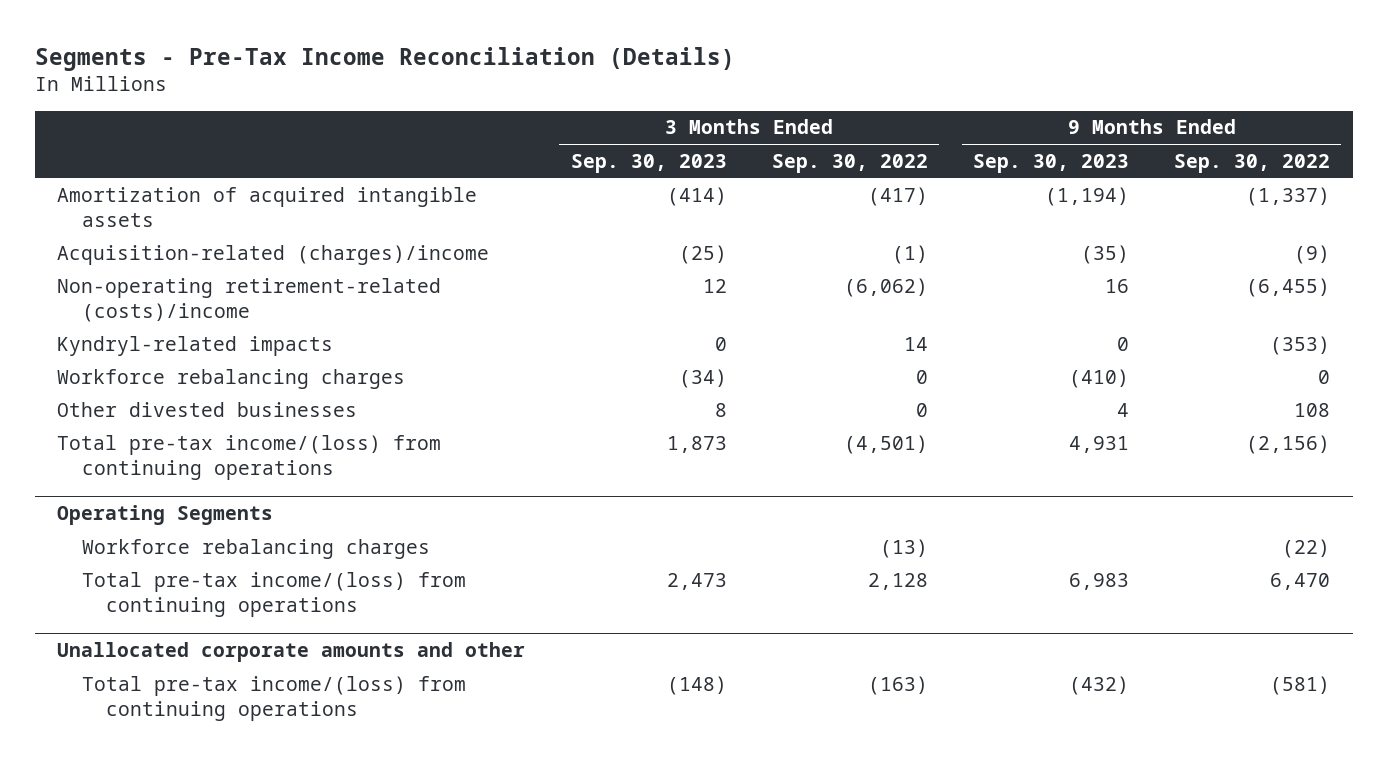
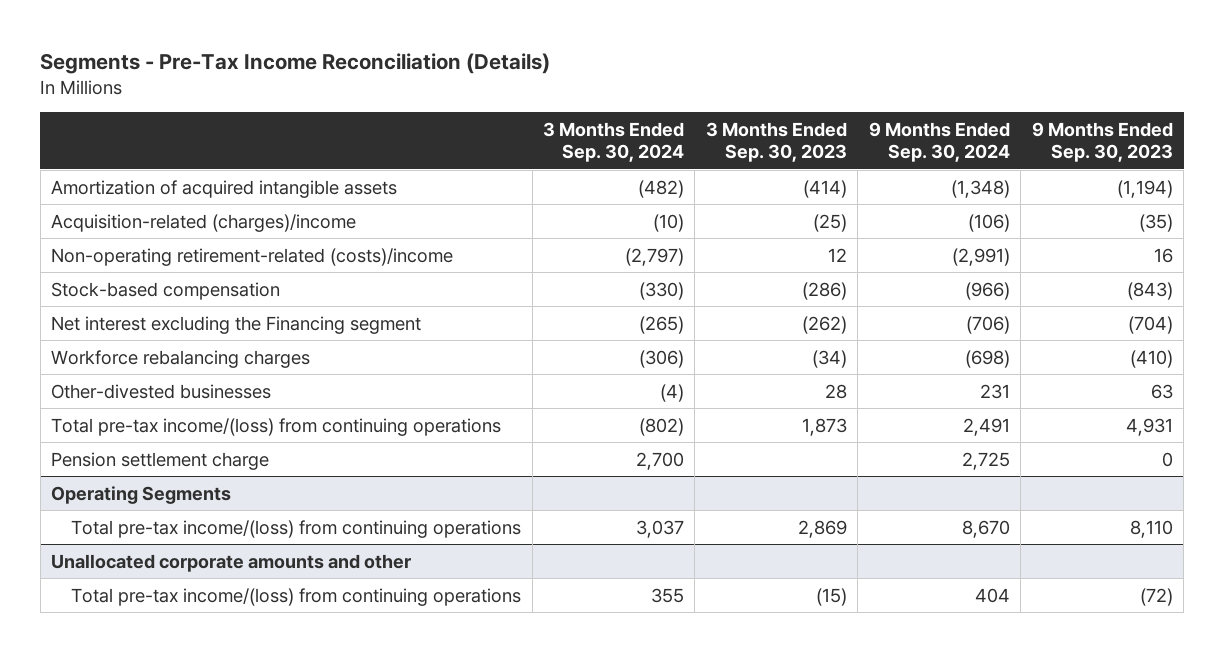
[771,153,928,173] Sep. 30, 2022 -> none
[1174,153,1331,173] Sep. 30, 2022 -> none
none -> [542,121,684,163] 3 Months Ended Sep. 30, 2024
none -> [868,121,1010,163] 9 Months Ended Sep. 30, 2024
[57,335,334,356] Kyndryl-related impacts -> none
none -> [51,281,281,300] Stock-based compensation
none -> [51,315,422,334] Net interest excluding the Financing segment
[57,401,358,417] Other divested businesses -> [51,383,272,399] Other-divested businesses
[714,402,727,417] 8 -> [824,383,847,399] 28
[1116,402,1129,417] 4 -> [1150,383,1173,399] 63
none -> [51,451,270,470] Pension settlement charge
[81,538,430,559] Workforce rebalancing charges -> none
[666,572,727,590] 2,473 -> [797,519,847,538] 2,869
[1068,572,1129,590] 6,983 -> [1129,519,1173,538] 8,110
[666,675,727,695] (148) -> [815,587,847,606] (15)
[1068,675,1129,695] (432) -> [1139,587,1173,606] (72)

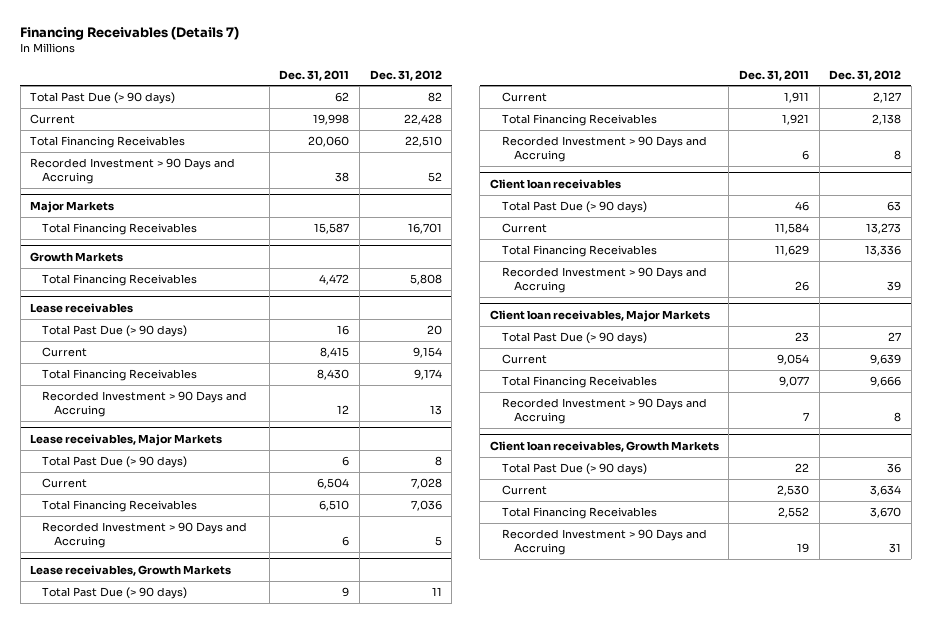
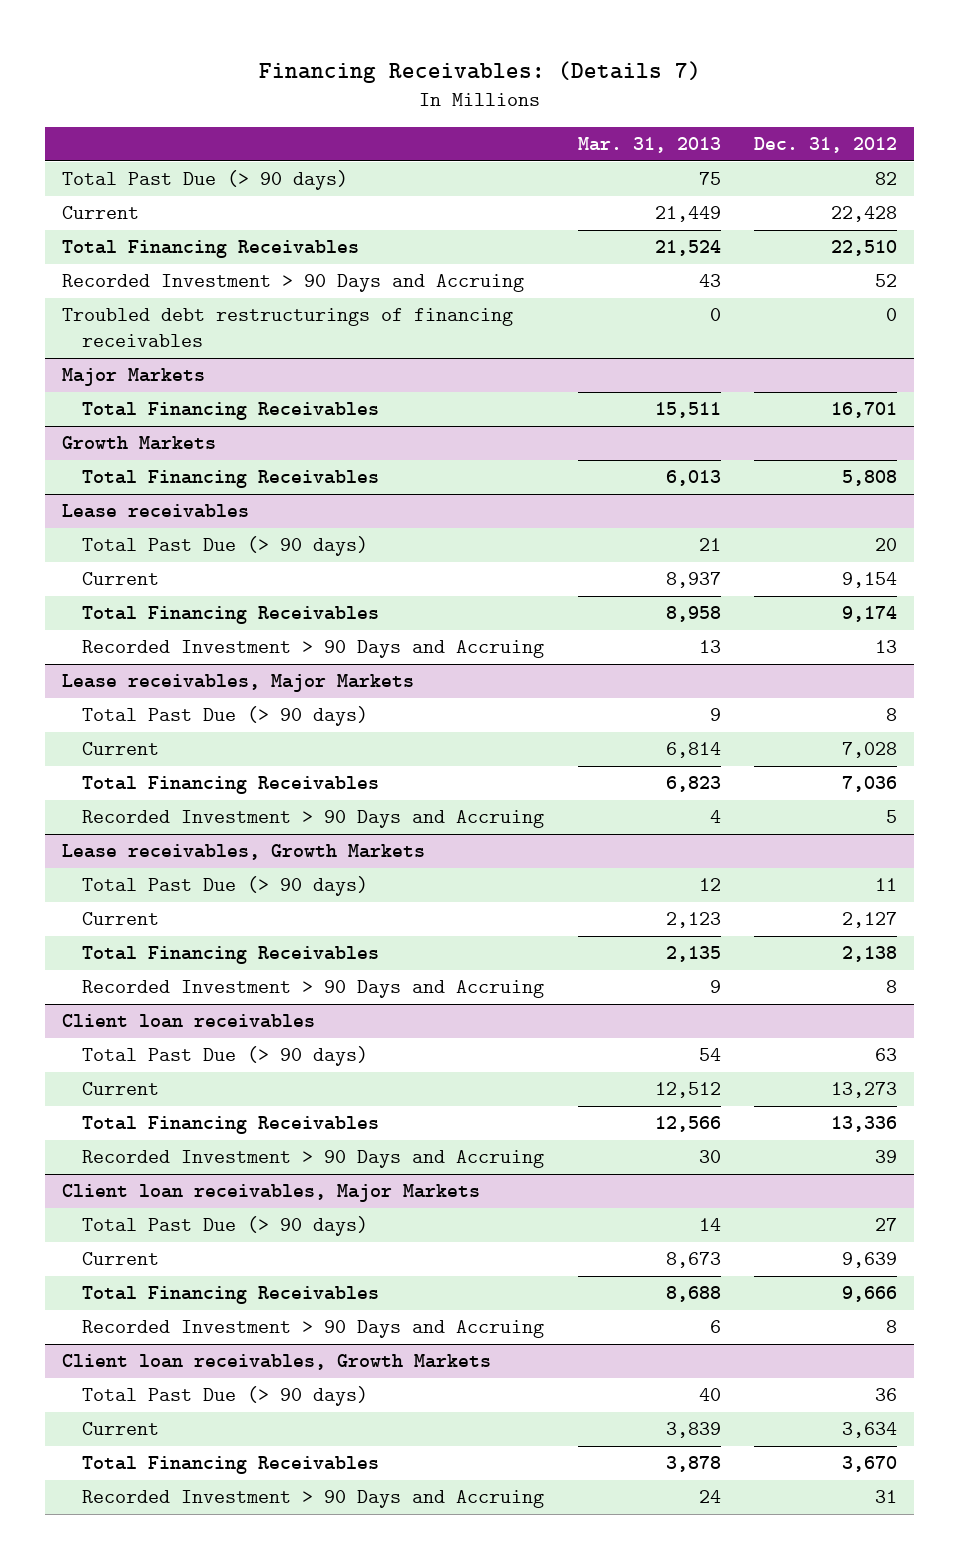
[20,26,240,41] Financing Receivables (Details 7) -> [258,60,701,83] Financing Receivables: (Details 7)
[279,69,350,81] Dec. 31, 2011 -> none
none -> [577,137,721,154] Mar. 31, 2013
none -> [62,308,514,348] Troubled debt restructurings of financing receivables

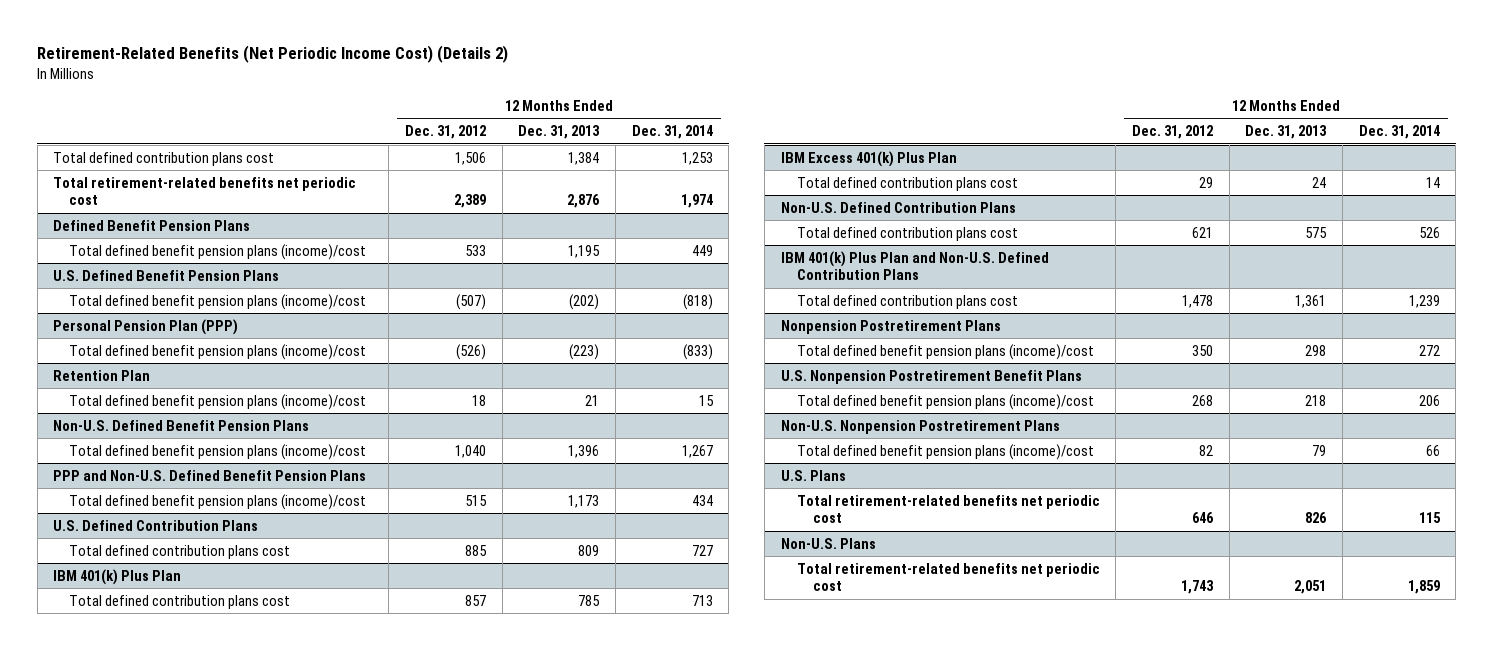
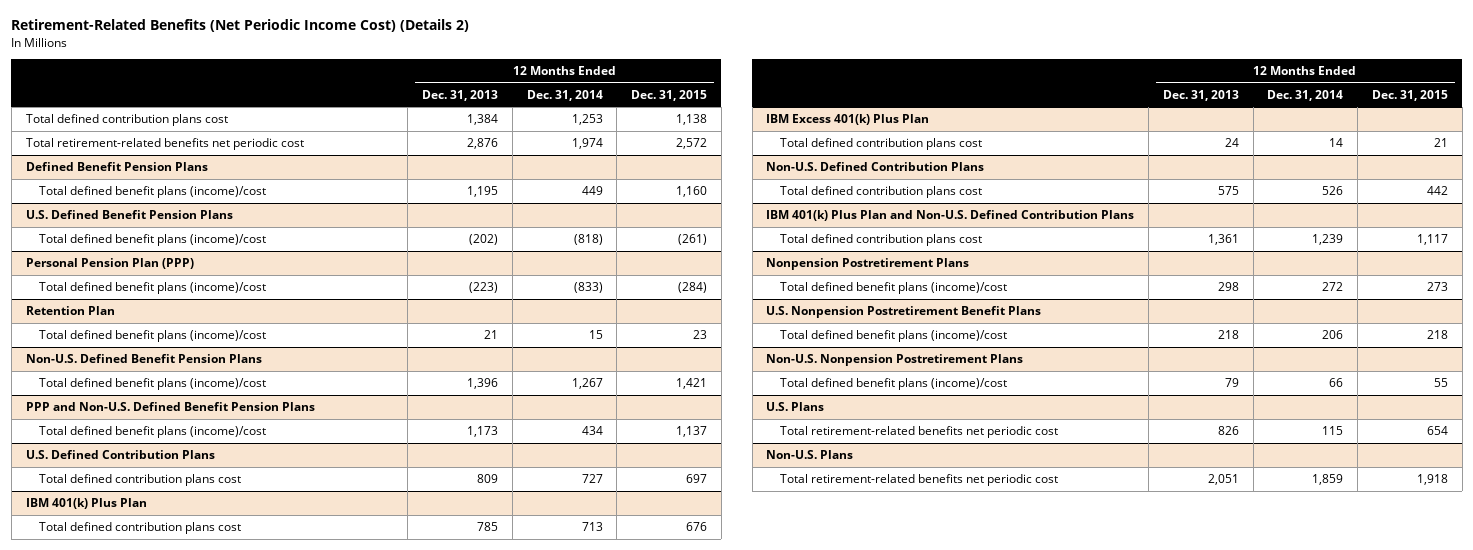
[404,124,486,139] Dec. 31, 2012 -> none
none -> [631,89,708,101] Dec. 31, 2015
[69,243,367,260] Total defined benefit pension plans (income)/cost -> [38,186,266,199] Total defined benefit plans (income)/cost
[69,293,367,310] Total defined benefit pension plans (income)/cost -> [38,234,266,247] Total defined benefit plans (income)/cost
[69,343,367,360] Total defined benefit pension plans (income)/cost -> [38,282,266,295] Total defined benefit plans (income)/cost
[69,393,367,410] Total defined benefit pension plans (income)/cost -> [38,330,266,343] Total defined benefit plans (income)/cost
[69,443,367,460] Total defined benefit pension plans (income)/cost -> [38,378,266,391] Total defined benefit plans (income)/cost
[69,493,367,510] Total defined benefit pension plans (income)/cost -> [38,426,266,439] Total defined benefit plans (income)/cost
[796,343,1094,360] Total defined benefit pension plans (income)/cost -> [779,282,1007,295] Total defined benefit plans (income)/cost
[796,393,1094,410] Total defined benefit pension plans (income)/cost -> [779,330,1007,343] Total defined benefit plans (income)/cost
[796,443,1094,460] Total defined benefit pension plans (income)/cost -> [779,378,1007,391] Total defined benefit plans (income)/cost

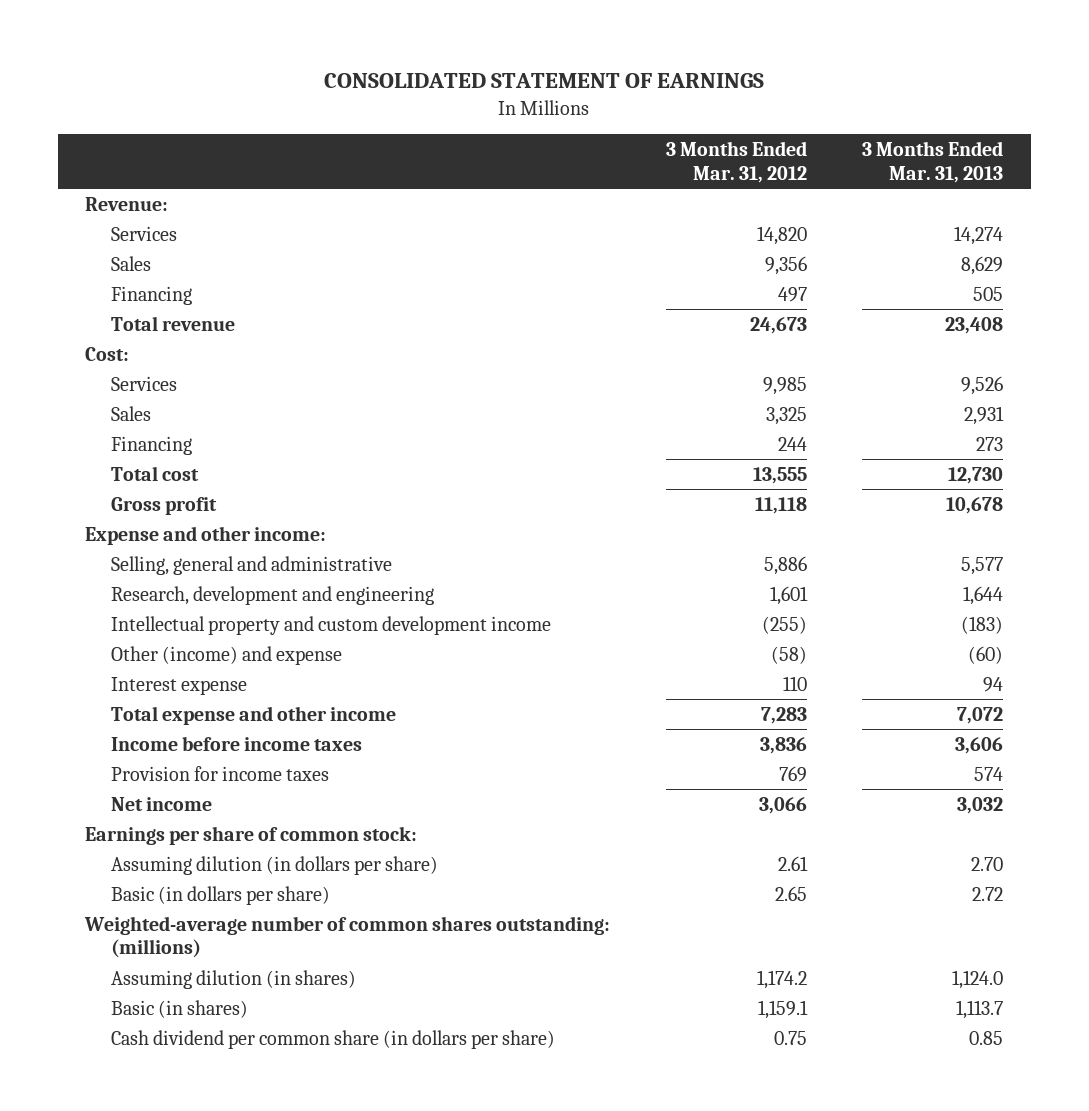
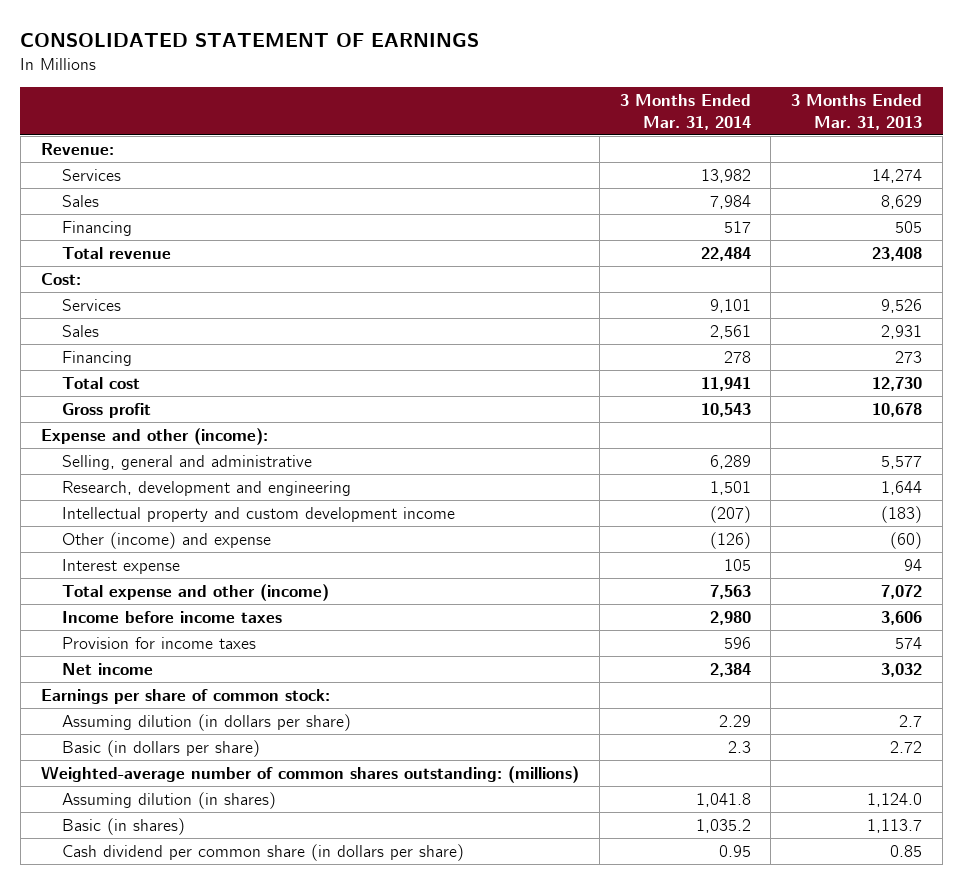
[665,141,807,183] 3 Months Ended Mar. 31, 2012 -> none
none -> [619,94,751,130] 3 Months Ended Mar. 31, 2014
[85,525,327,545] Expense and other income: -> [40,427,268,445] Expense and other (income):
[111,705,397,725] Total expense and other income -> [61,583,329,601] Total expense and other (income)
[971,856,1004,871] 2.70 -> [899,714,923,727] 2.7

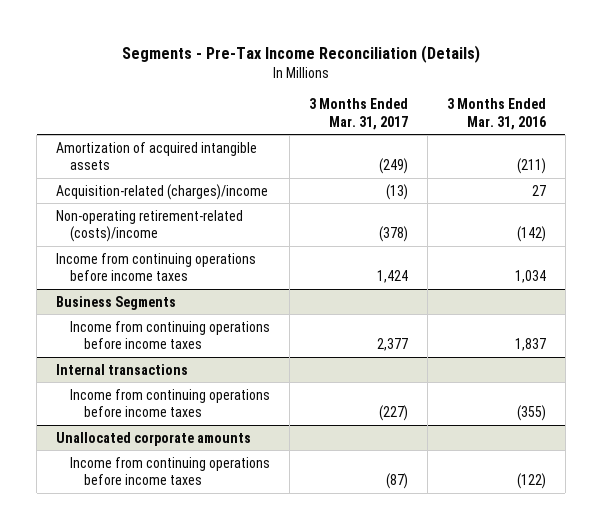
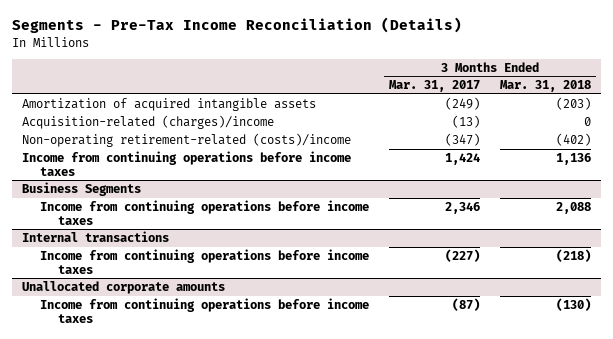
[446,98,546,130] 3 Months Ended Mar. 31, 2016 -> none
none -> [500,80,592,93] Mar. 31, 2018
[378,226,408,243] (378) -> [445,132,481,146] (347)
[376,338,408,352] 2,377 -> [445,201,481,214] 2,346

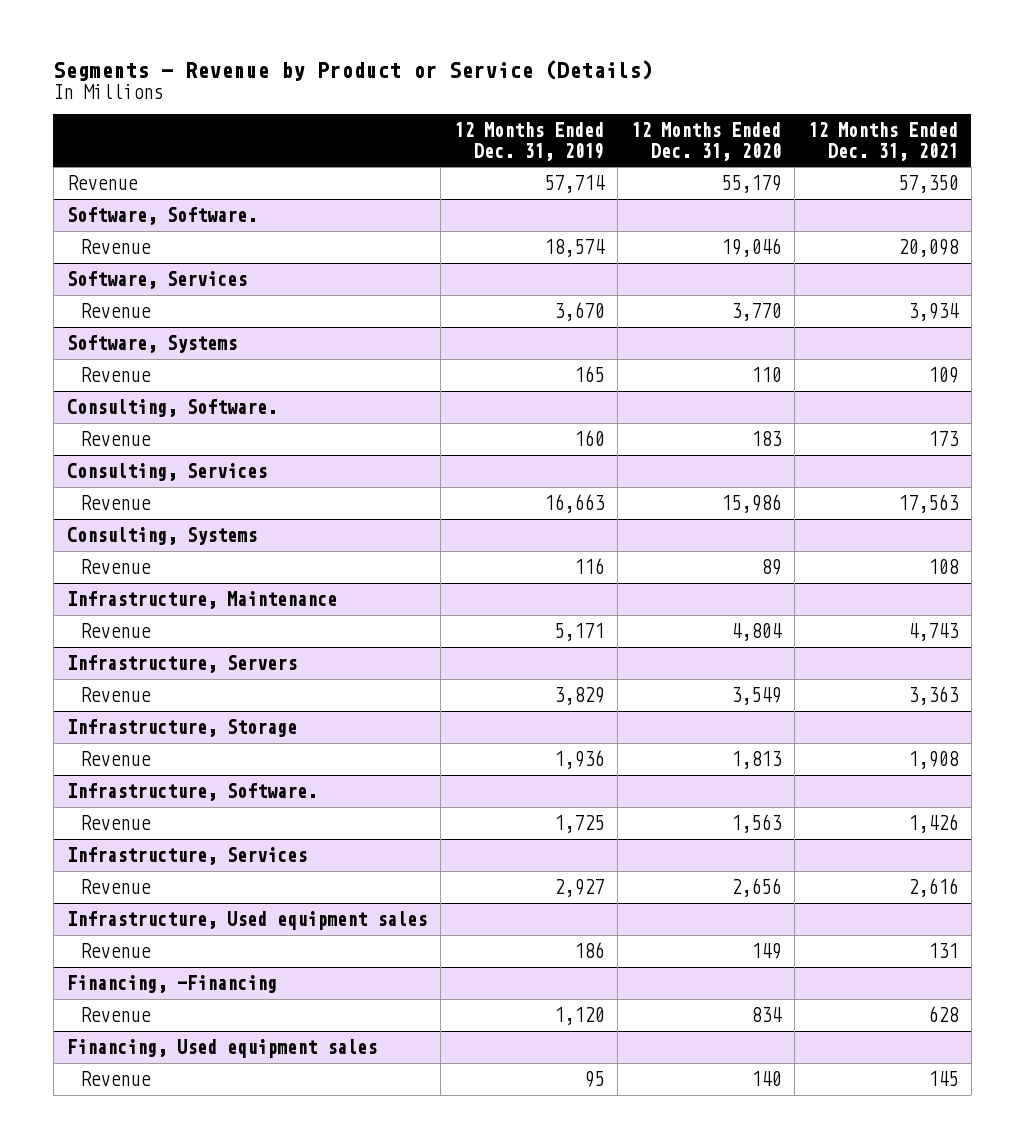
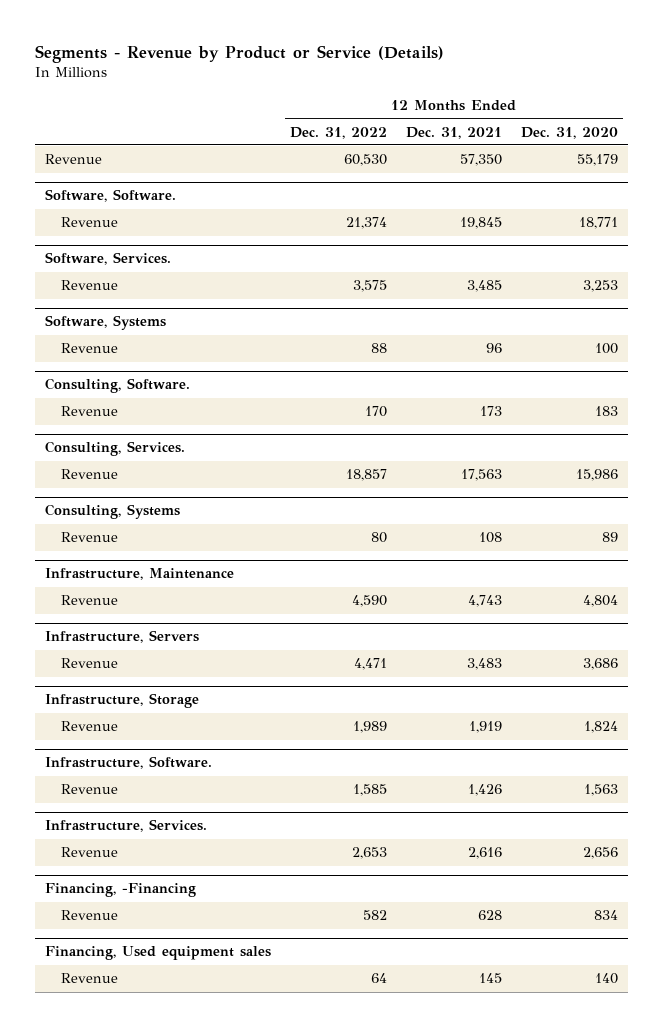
[453,122,604,161] 12 Months Ended Dec. 31, 2019 -> none
none -> [289,126,387,139] Dec. 31, 2022
[720,238,781,258] 19,046 -> [579,217,619,230] 18,771
[897,239,959,258] 20,098 -> [460,217,503,230] 19,845
[66,271,247,290] Software, Services -> [44,252,171,266] Software, Services.
[730,303,781,322] 3,770 -> [583,280,619,293] 3,253
[907,303,959,322] 3,934 -> [467,280,503,293] 3,485
[750,367,781,383] 110 -> [595,343,619,355] 100
[927,367,958,384] 109 -> [486,343,503,354] 96
[66,463,267,482] Consulting, Services -> [44,441,185,457] Consulting, Services.
[730,687,781,706] 3,549 -> [583,658,619,671] 3,686
[907,686,959,706] 3,363 -> [467,658,503,671] 3,483
[730,751,782,770] 1,813 -> [584,721,619,734] 1,824
[907,751,959,770] 1,908 -> [469,721,503,734] 1,919
[66,847,307,866] Infrastructure, Services -> [44,819,207,833] Infrastructure, Services.
[66,911,427,931] Infrastructure, Used equipment sales -> none
[79,943,151,959] Revenue -> none

